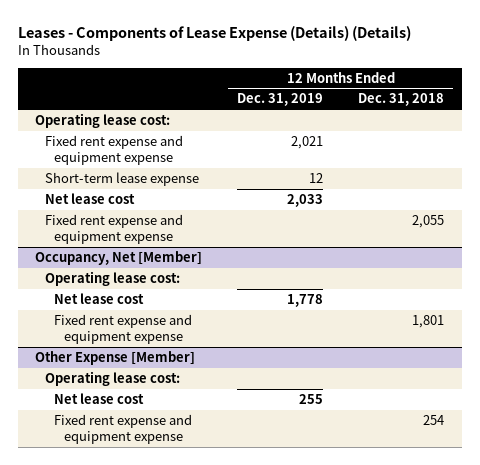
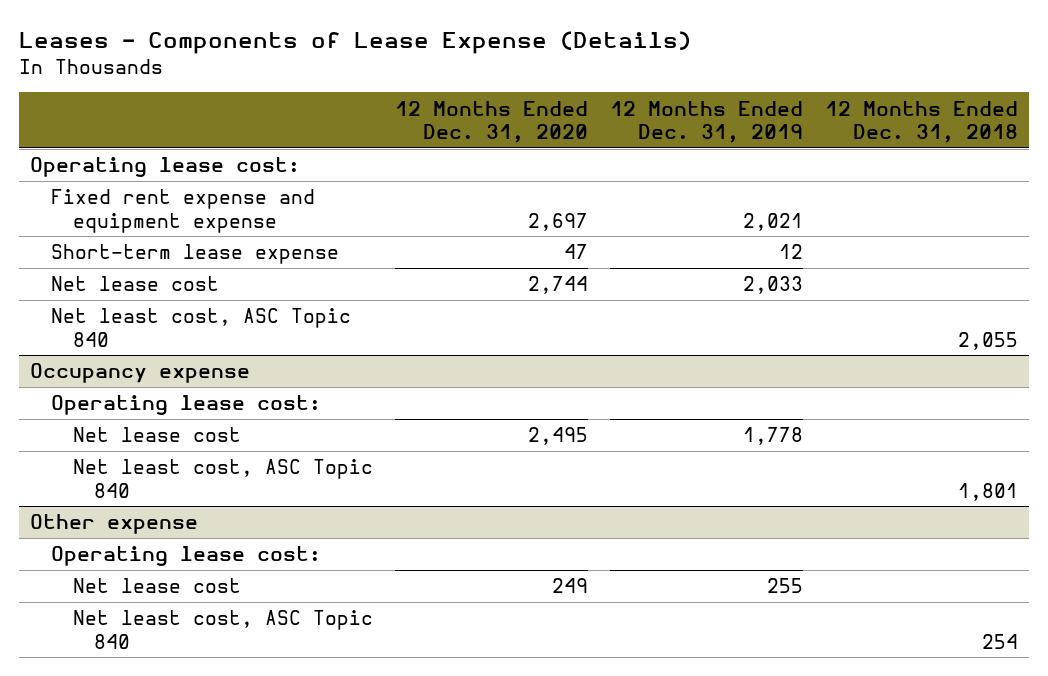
[17,25,411,41] Leases - Components of Lease Expense (Details) (Details) -> [18,31,691,55] Leases - Components of Lease Expense (Details)
none -> [394,100,588,144] 12 Months Ended Dec. 31, 2020
[44,214,183,245] Fixed rent expense and equipment expense -> [51,308,352,347] Net least cost, ASC Topic 840
[35,251,203,266] Occupancy, Net [Member] -> [29,363,250,384] Occupancy expense
[54,314,193,345] Fixed rent expense and equipment expense -> [72,459,373,498] Net least cost, ASC Topic 840
[35,351,196,366] Other Expense [Member] -> [29,514,198,535] Other expense
[54,414,193,445] Fixed rent expense and equipment expense -> [72,610,373,649] Net least cost, ASC Topic 840

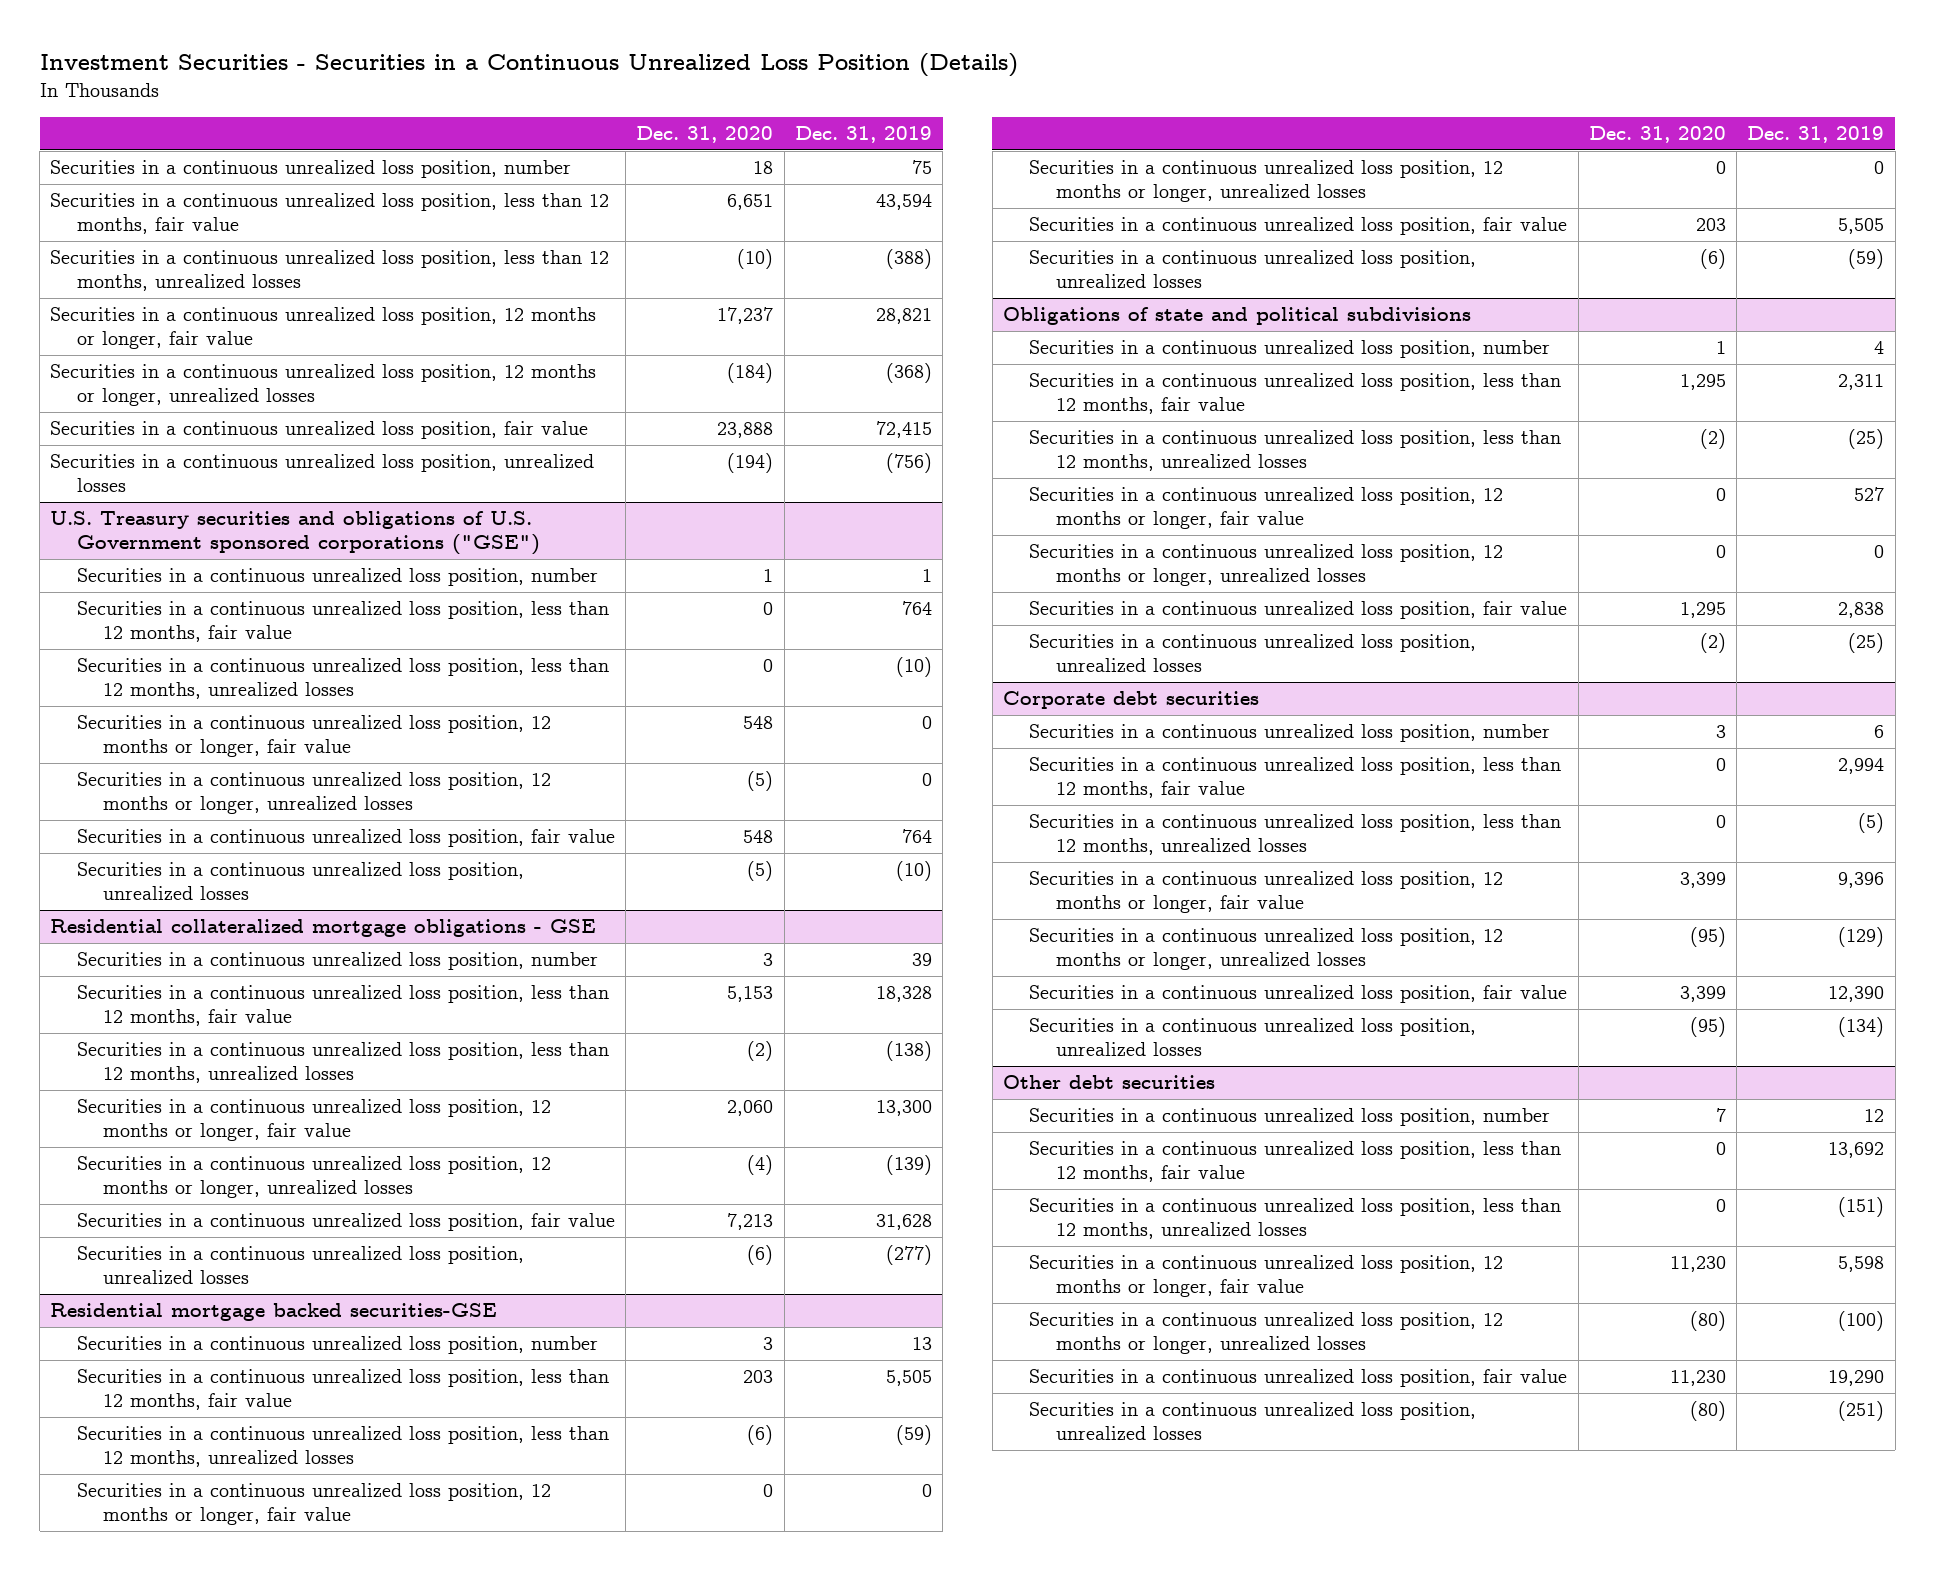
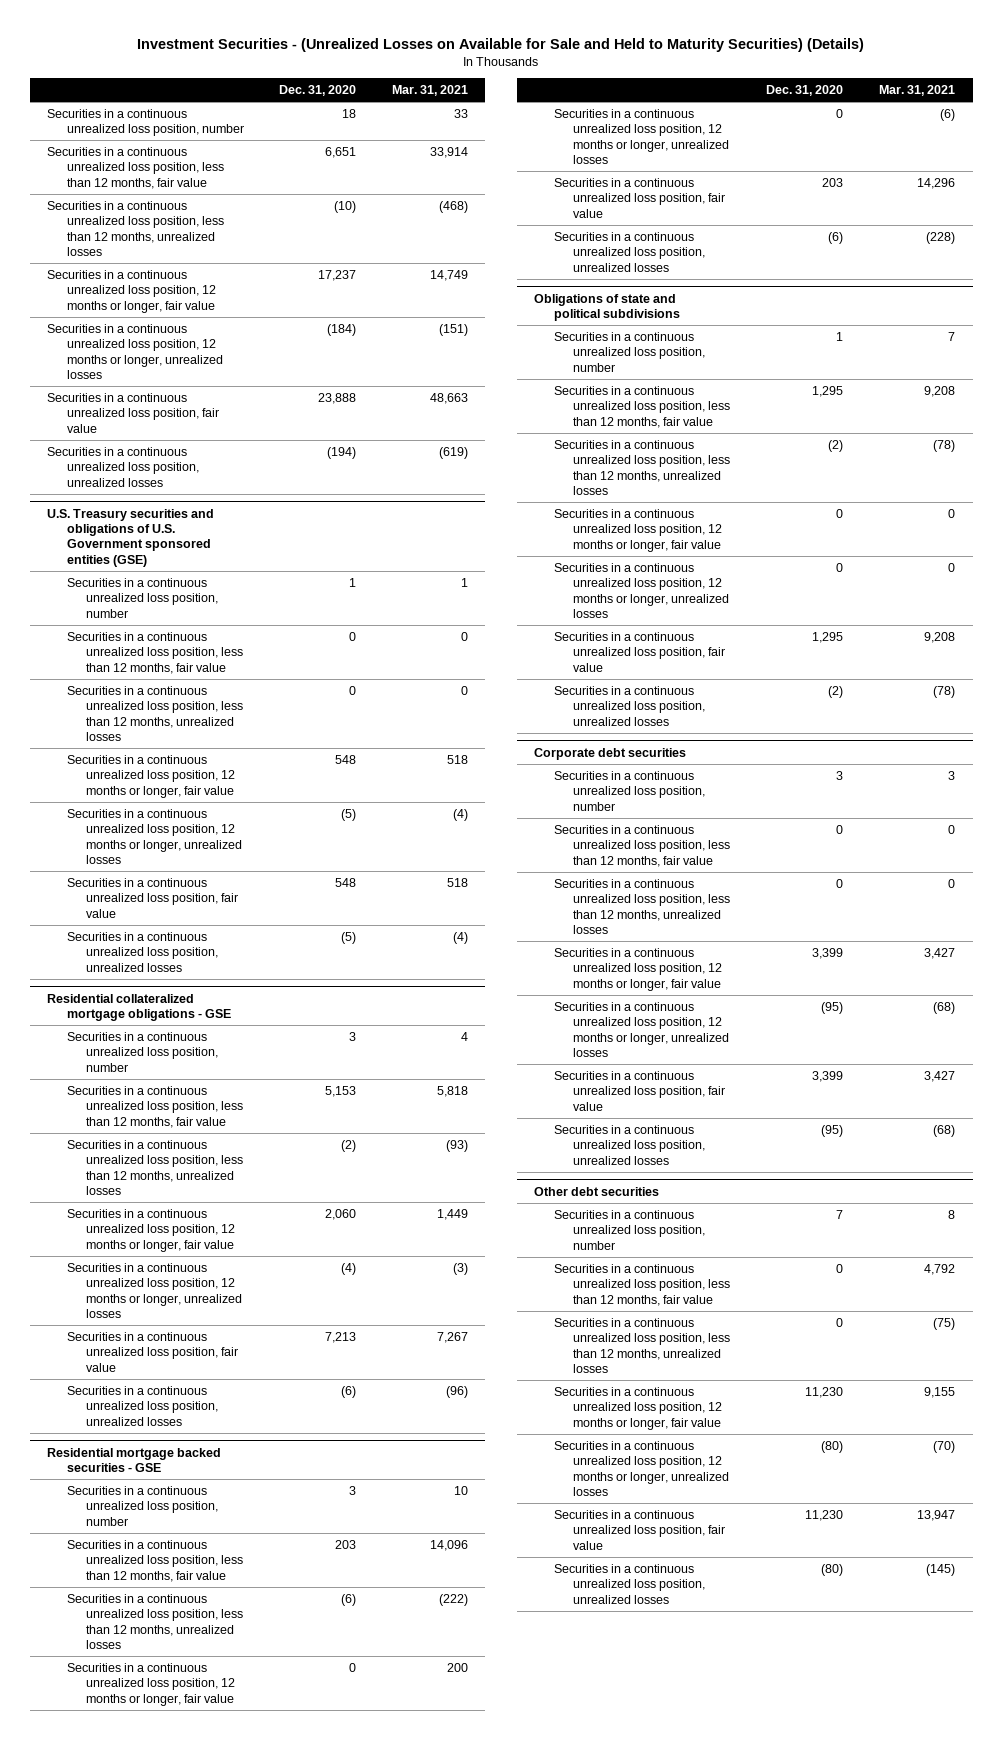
[39,53,1018,78] Investment Securities - Securities in a Continuous Unrealized Loss Position (Details) -> [137,37,865,52] Investment Securities - (Unrealized Losses on Available for Sale and Held to Maturity Securities) (Details)
[795,126,933,144] Dec. 31, 2019 -> none
none -> [391,85,468,97] Mar. 31, 2021
[50,511,540,556] U.S. Treasury securities and obligations of U.S. Government sponsored corporations ("GSE") -> [47,508,215,567] U.S. Treasury securities and obligations of U.S. Government sponsored entities (GSE)
[50,1303,498,1322] Residential mortgage backed securities-GSE -> [47,1447,222,1472] Residential mortgage backed securities - GSE

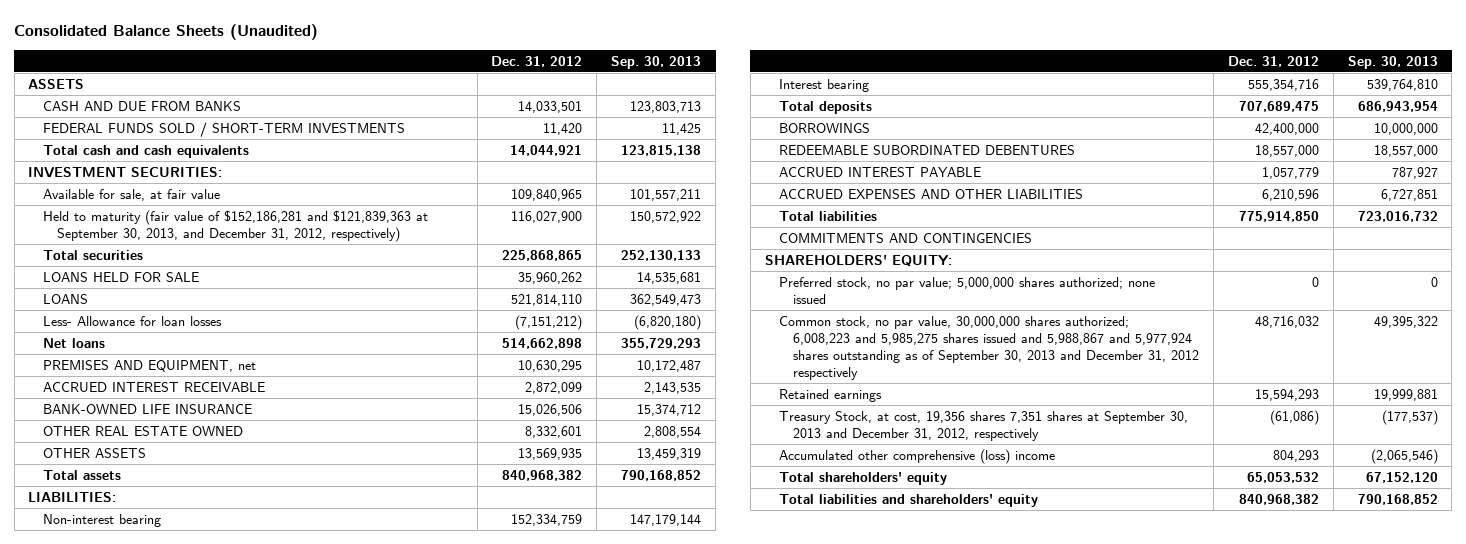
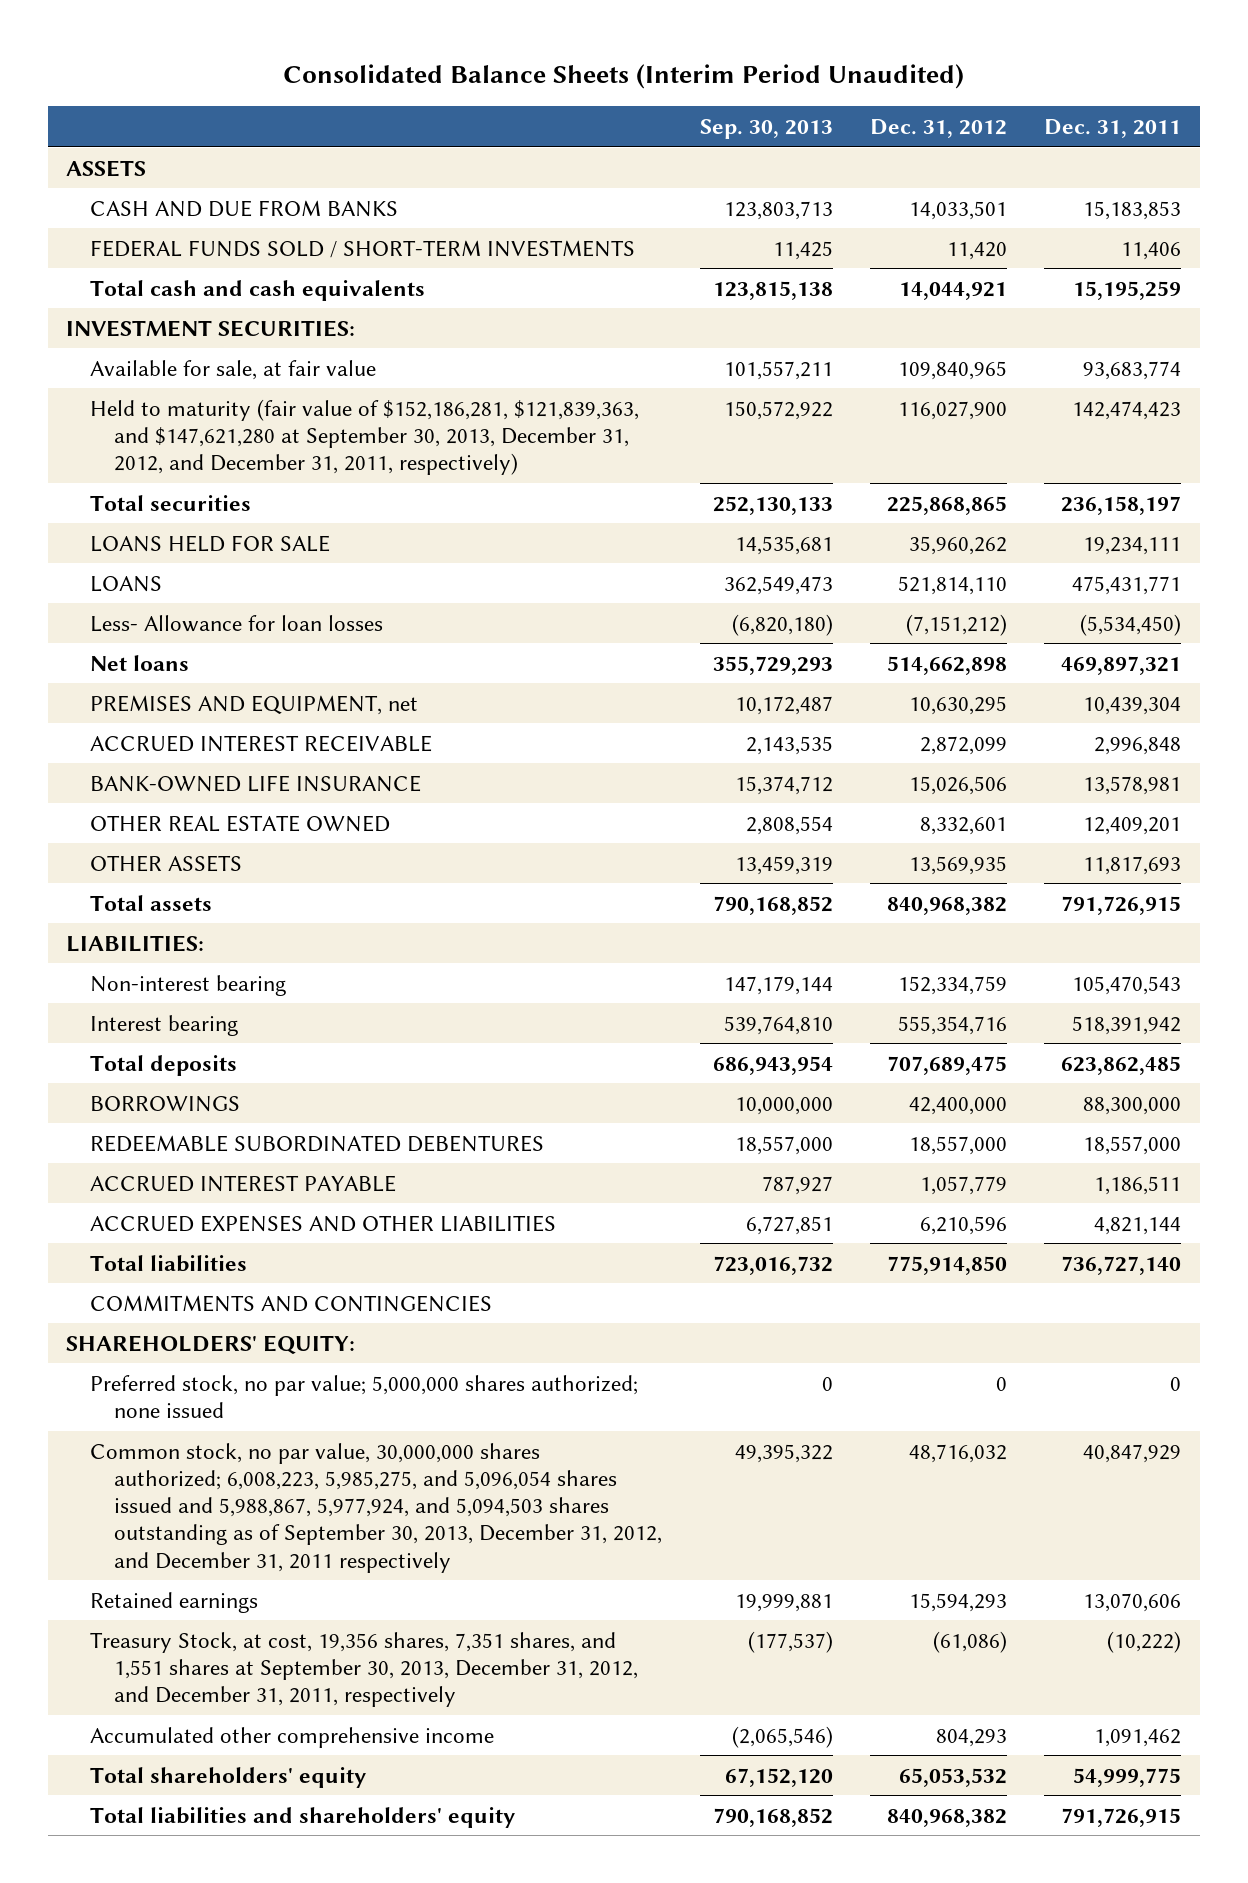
[14,23,319,40] Consolidated Balance Sheets (Unaudited) -> [282,64,964,90] Consolidated Balance Sheets (Interim Period Unaudited)
none -> [1044,119,1182,139] Dec. 31, 2011
[42,210,428,242] Held to maturity (fair value of $152,186,281 and $121,839,363 at September 30, 2013, and December 31, 2012, respectively) -> [90,398,640,476] Held to maturity (fair value of $152,186,281, $121,839,363, and $147,621,280 at September 30, 2013, December 31, 2012, and December 31, 2011, respectively)
[778,316,1200,380] Common stock, no par value, 30,000,000 shares authorized; 6,008,223 and 5,985,275 shares issued and 5,988,867 and 5,977,924 shares outstanding as of September 30, 2013 and December 31, 2012 respectively -> [90,1442,663,1573] Common stock, no par value, 30,000,000 shares authorized; 6,008,223, 5,985,275, and 5,096,054 shares issued and 5,988,867, 5,977,924, and 5,094,503 shares outstanding as of September 30, 2013, December 31, 2012, and December 31, 2011 respectively
[778,411,1188,441] Treasury Stock, at cost, 19,356 shares 7,351 shares at September 30, 2013 and December 31, 2012, respectively -> [90,1631,639,1708] Treasury Stock, at cost, 19,356 shares, 7,351 shares, and 1,551 shares at September 30, 2013, December 31, 2012, and December 31, 2011, respectively
[778,449,1055,465] Accumulated other comprehensive (loss) income -> [90,1726,495,1748] Accumulated other comprehensive income

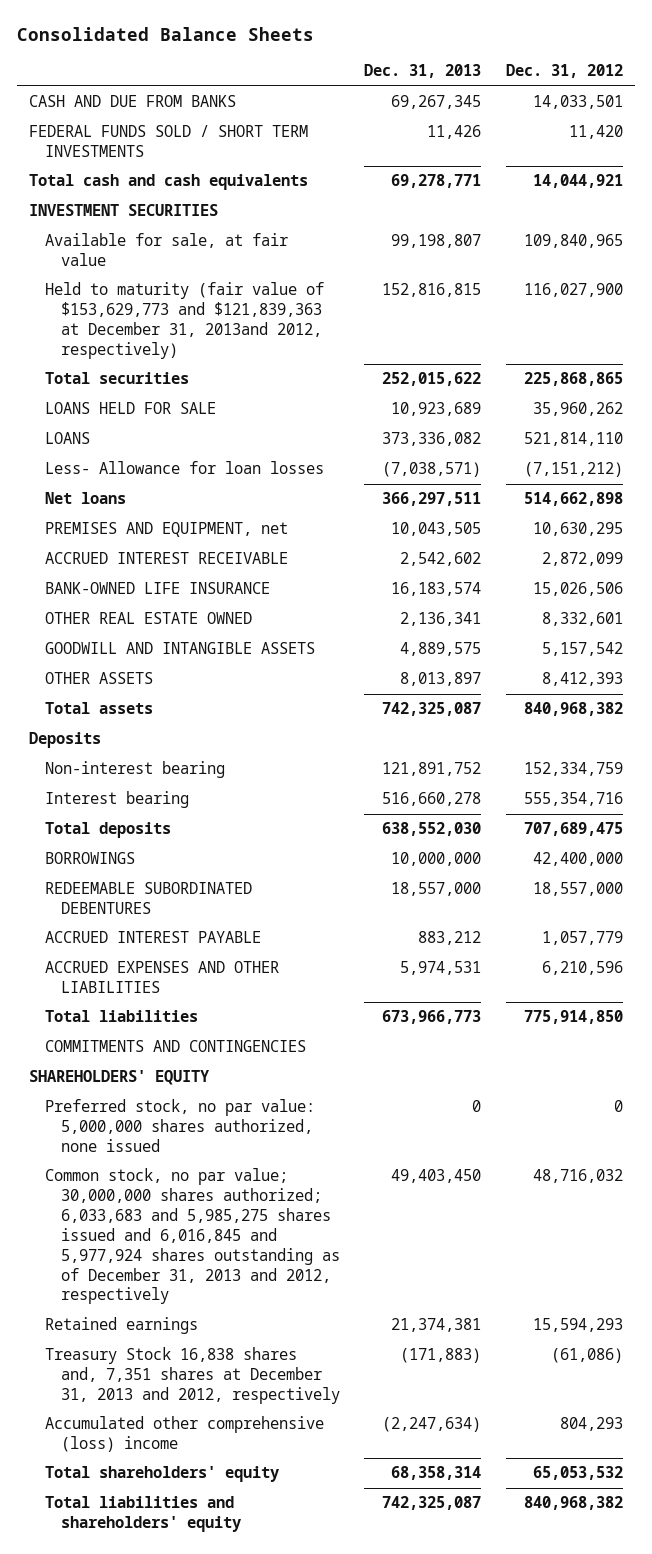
[282,64,964,90] Consolidated Balance Sheets (Interim Period Unaudited) -> [16,26,314,41] Consolidated Balance Sheets
[699,119,833,140] Sep. 30, 2013 -> none
[1044,119,1182,139] Dec. 31, 2011 -> none
none -> [364,64,482,79] Dec. 31, 2013
[66,159,147,177] ASSETS -> none
[90,239,636,258] FEDERAL FUNDS SOLD / SHORT-TERM INVESTMENTS -> [29,125,309,158] FEDERAL FUNDS SOLD / SHORT TERM INVESTMENTS
[66,319,356,337] INVESTMENT SECURITIES: -> [29,204,219,217] INVESTMENT SECURITIES
[90,398,640,476] Held to maturity (fair value of $152,186,281, $121,839,363, and $147,621,280 at September 30, 2013, December 31, 2012, and December 31, 2011, respectively) -> [44,282,324,359] Held to maturity (fair value of $153,629,773 and $121,839,363 at December 31, 2013and 2012, respectively)
none -> [44,642,315,655] GOODWILL AND INTANGIBLE ASSETS
[908,855,1007,875] 13,569,935 -> [542,672,624,687] 8,412,393
[66,934,205,952] LIABILITIES: -> none
none -> [29,732,102,749] Deposits
[66,1334,356,1355] SHAREHOLDERS' EQUITY: -> [29,1070,210,1086] SHAREHOLDERS' EQUITY
[90,1374,639,1418] Preferred stock, no par value; 5,000,000 shares authorized; none issued -> [44,1099,315,1152] Preferred stock, no par value: 5,000,000 shares authorized, none issued
[90,1442,663,1573] Common stock, no par value, 30,000,000 shares authorized; 6,008,223, 5,985,275, and 5,096,054 shares issued and 5,988,867, 5,977,924, and 5,094,503 shares outstanding as of September 30, 2013, December 31, 2012, and December 31, 2011 respectively -> [44,1168,340,1305] Common stock, no par value; 30,000,000 shares authorized; 6,033,683 and 5,985,275 shares issued and 6,016,845 and 5,977,924 shares outstanding as of December 31, 2013 and 2012, respectively
[90,1631,639,1708] Treasury Stock, at cost, 19,356 shares, 7,351 shares, and 1,551 shares at September 30, 2013, December 31, 2012, and December 31, 2011, respectively -> [44,1347,340,1404] Treasury Stock 16,838 shares and, 7,351 shares at December 31, 2013 and 2012, respectively
[90,1726,495,1748] Accumulated other comprehensive income -> [44,1416,324,1453] Accumulated other comprehensive (loss) income

